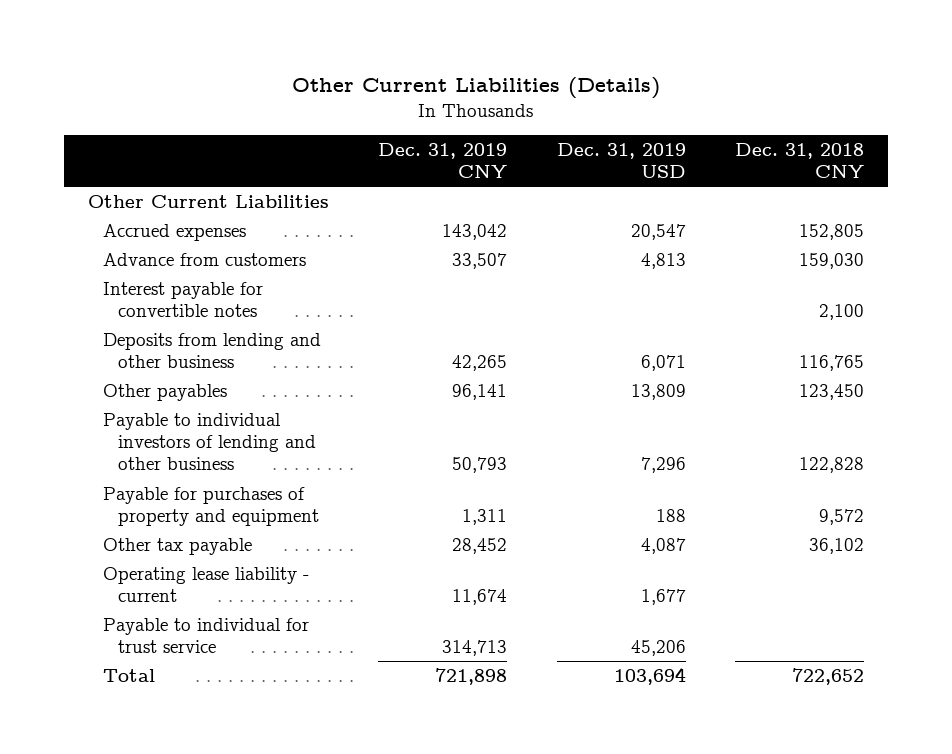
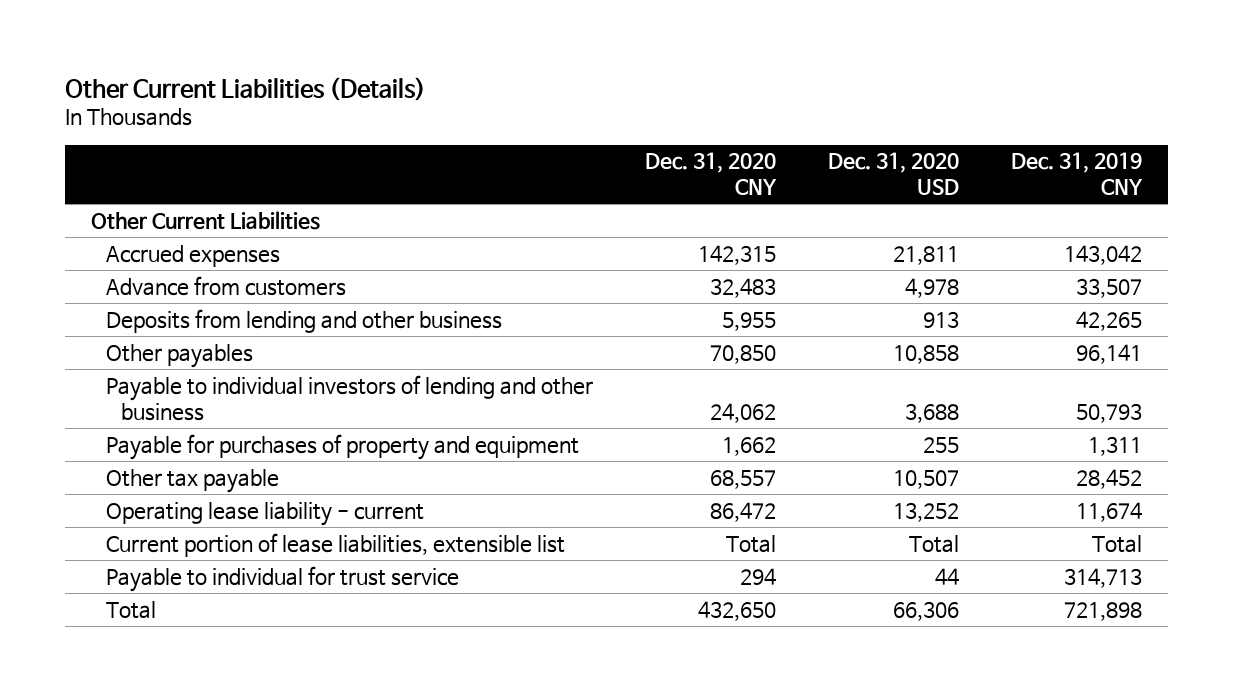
[556,142,686,179] Dec. 31, 2019 USD -> none
[734,142,864,179] Dec. 31, 2018 CNY -> none
none -> [645,152,778,196] Dec. 31, 2020 CNY
none -> [828,152,960,196] Dec. 31, 2020 USD
[102,281,263,318] Interest payable for convertible notes -> none
none -> [106,532,566,557] Current portion of lease liabilities, extensible list

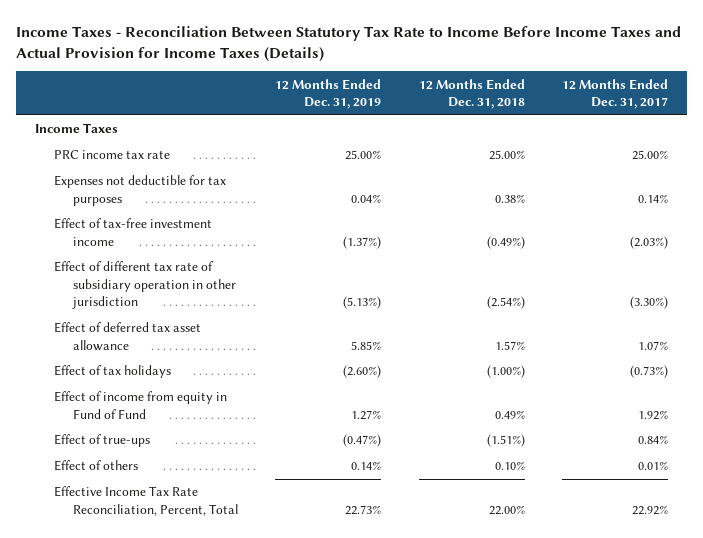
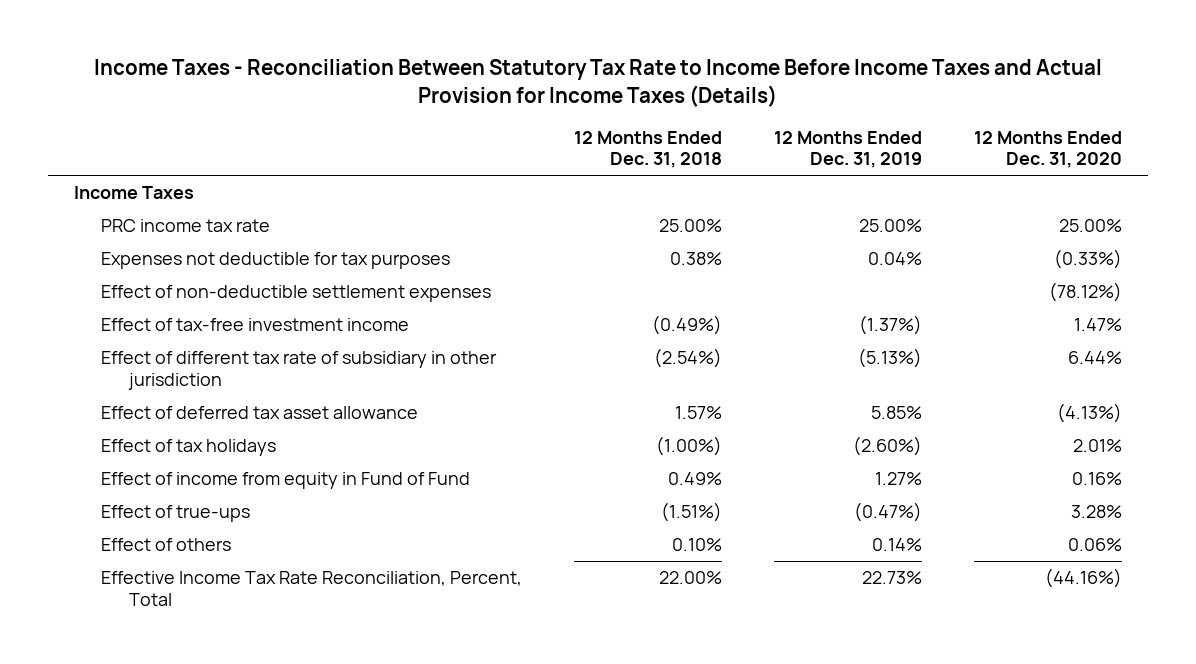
[562,78,669,110] 12 Months Ended Dec. 31, 2017 -> none
none -> [973,130,1122,169] 12 Months Ended Dec. 31, 2020
none -> [101,285,492,303] Effect of non-deductible settlement expenses
[53,261,236,310] Effect of different tax rate of subsidiary operation in other jurisdiction -> [101,351,498,390] Effect of different tax rate of subsidiary in other jurisdiction

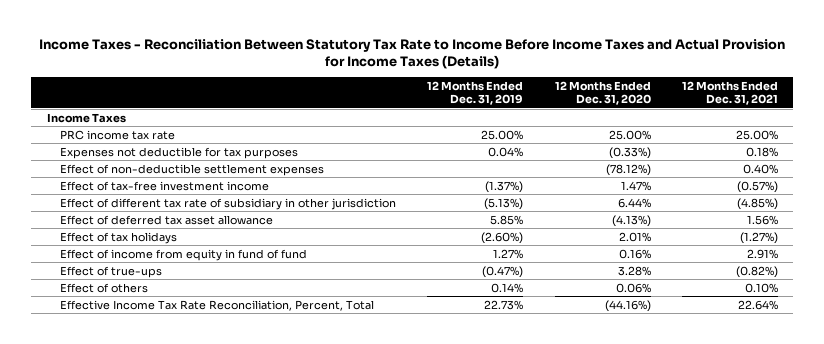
[574,130,723,169] 12 Months Ended Dec. 31, 2018 -> none
none -> [681,81,778,106] 12 Months Ended Dec. 31, 2021
[101,472,471,490] Effect of income from equity in Fund of Fund -> [60,248,308,261] Effect of income from equity in fund of fund

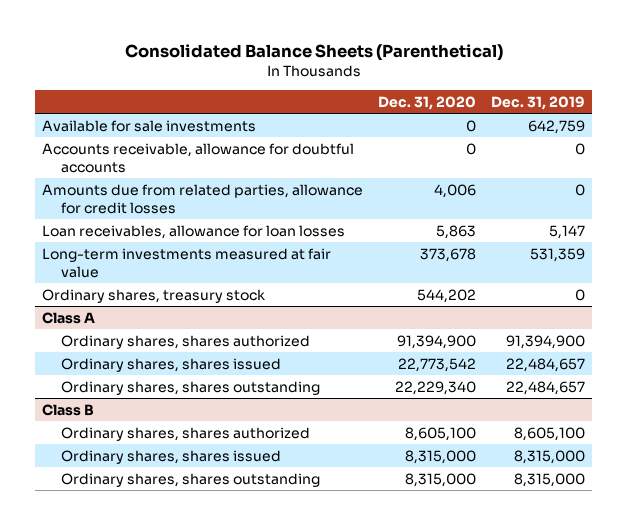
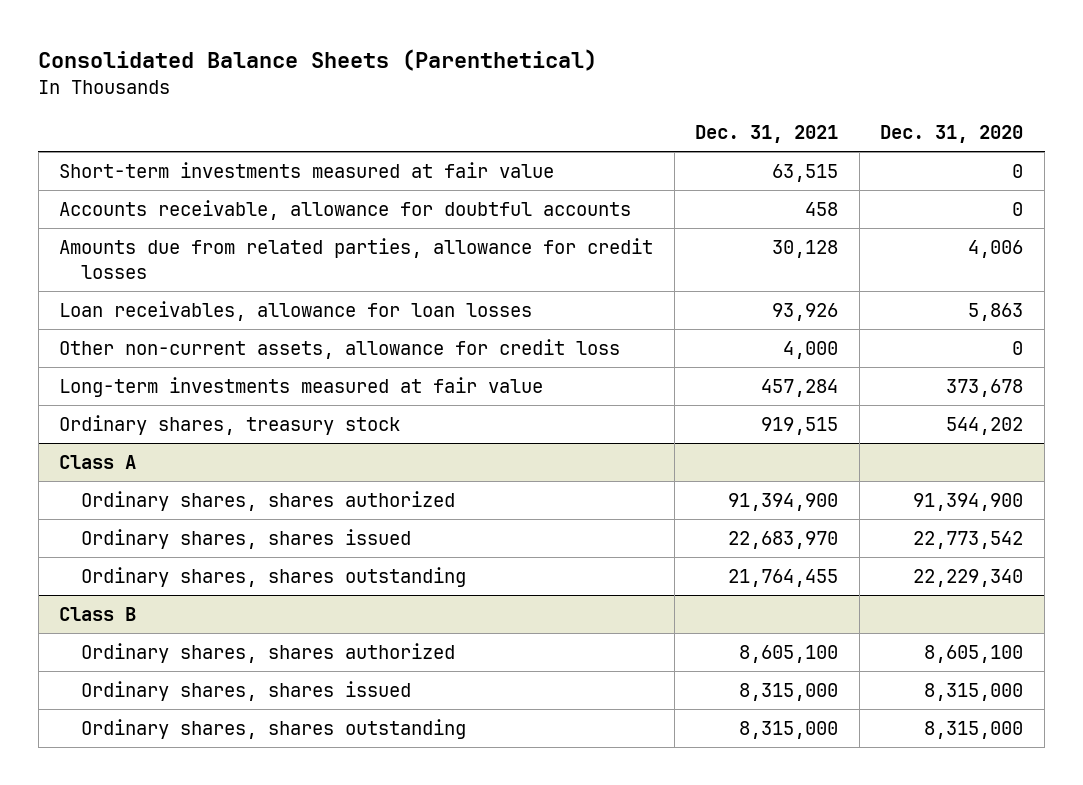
[490,96,585,111] Dec. 31, 2019 -> none
none -> [695,125,839,144] Dec. 31, 2021
[42,119,257,132] Available for sale investments -> none
none -> [59,162,555,179] Short-term investments measured at fair value
none -> [59,339,621,360] Other non-current assets, allowance for credit loss

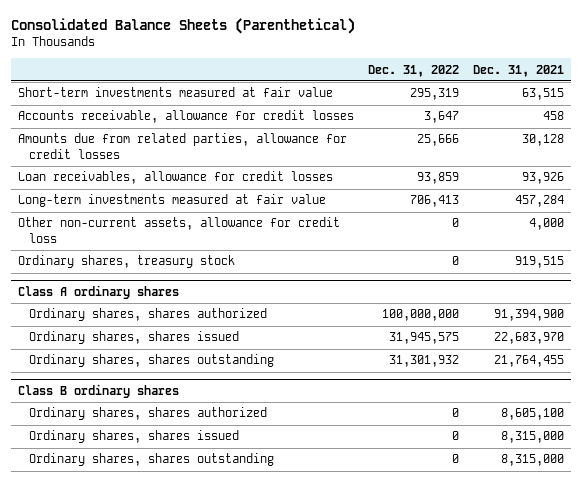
[880,125,1024,144] Dec. 31, 2020 -> none
none -> [367,64,459,77] Dec. 31, 2022
[59,200,632,221] Accounts receivable, allowance for doubtful accounts -> [18,110,355,124] Accounts receivable, allowance for credit losses
[59,301,533,322] Loan receivables, allowance for loan losses -> [18,171,334,185] Loan receivables, allowance for credit losses
[59,339,621,360] Other non-current assets, allowance for credit loss -> [18,217,341,243] Other non-current assets, allowance for credit loss
[59,455,137,470] Class A -> [18,285,180,300] Class A ordinary shares
[59,607,137,622] Class B -> [18,384,180,399] Class B ordinary shares

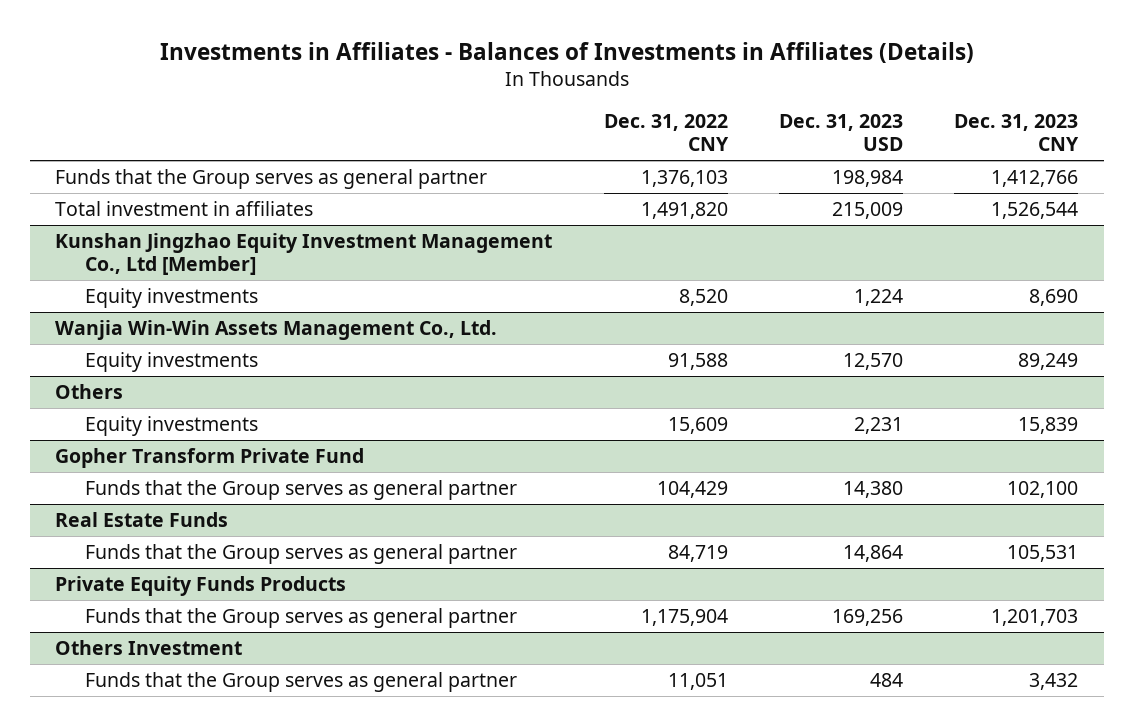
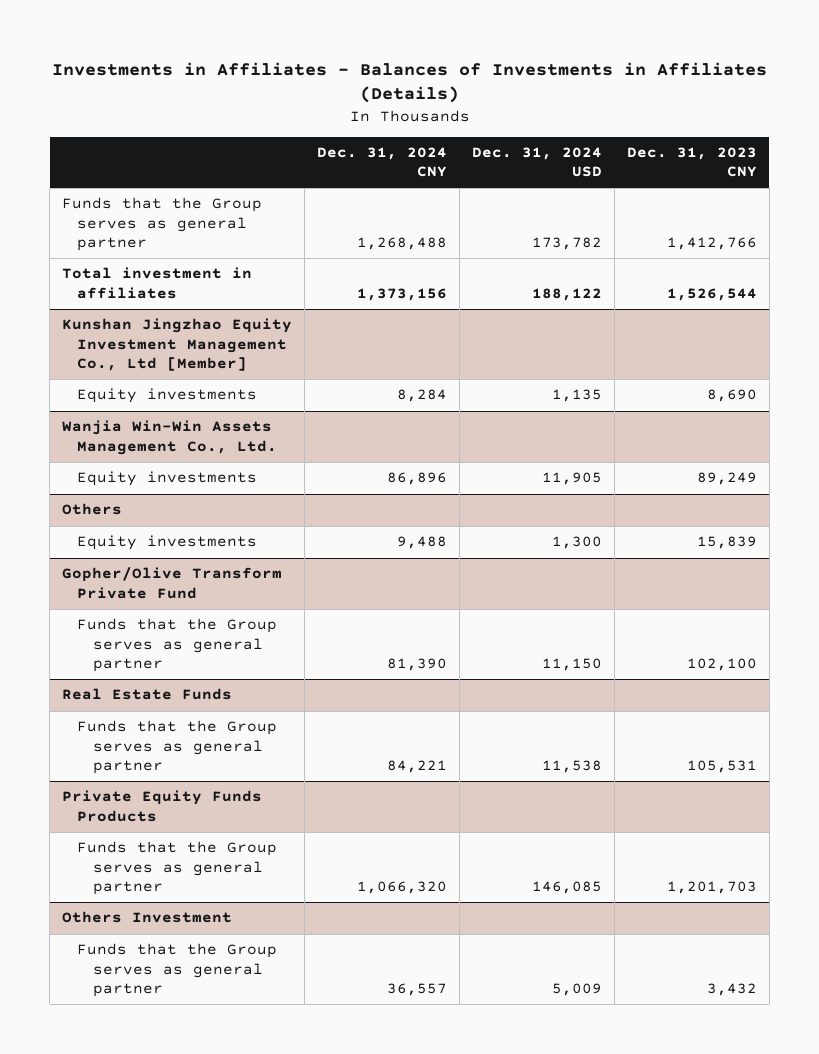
[603,114,729,152] Dec. 31, 2022 CNY -> none
[778,114,903,152] Dec. 31, 2023 USD -> none
none -> [317,147,448,178] Dec. 31, 2024 CNY
none -> [472,147,603,178] Dec. 31, 2024 USD
[55,447,365,468] Gopher Transform Private Fund -> [62,567,283,599] Gopher/Olive Transform Private Fund

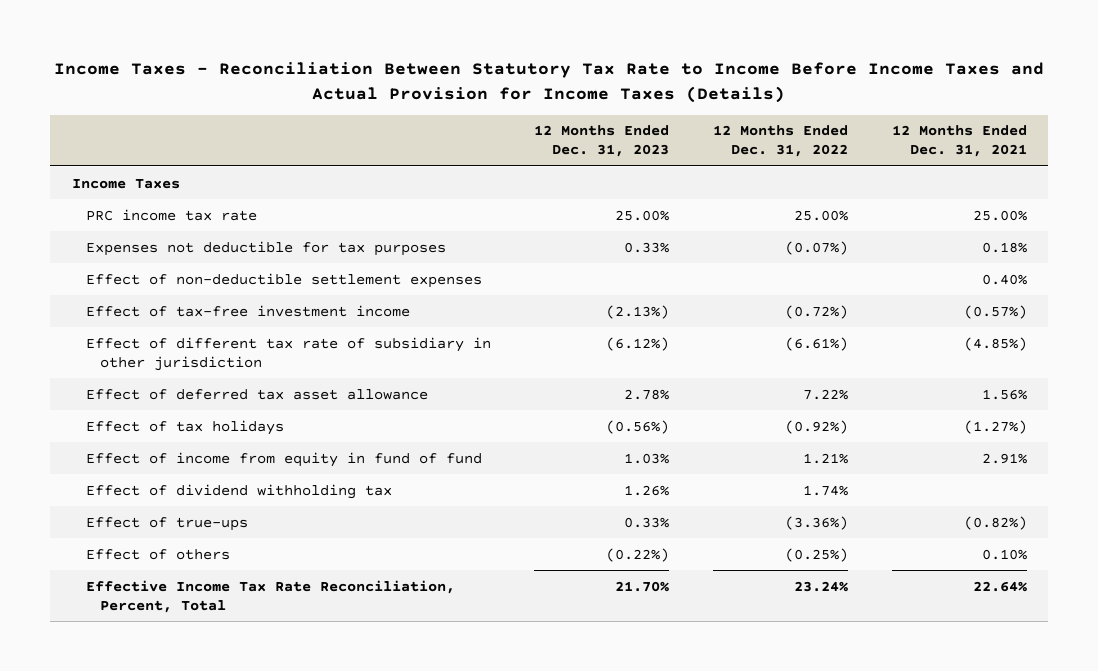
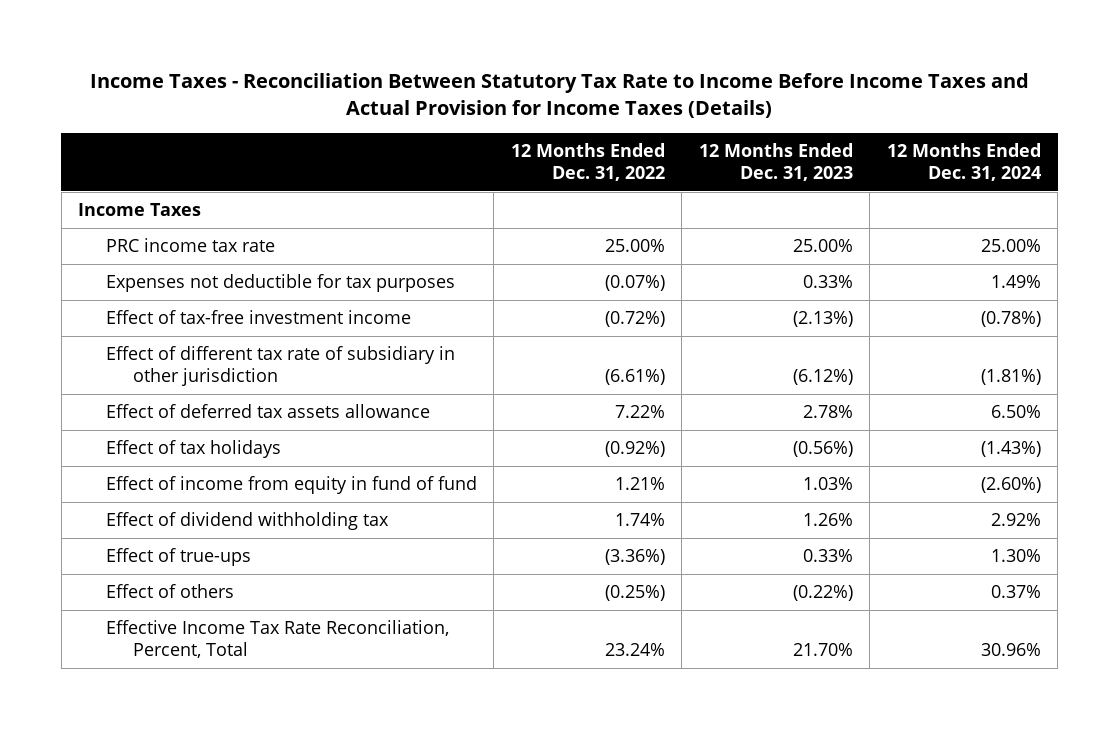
[891,125,1027,158] 12 Months Ended Dec. 31, 2021 -> none
none -> [886,143,1041,182] 12 Months Ended Dec. 31, 2024
[85,272,482,288] Effect of non-deductible settlement expenses -> none
[85,388,428,400] Effect of deferred tax asset allowance -> [105,404,430,419] Effect of deferred tax assets allowance

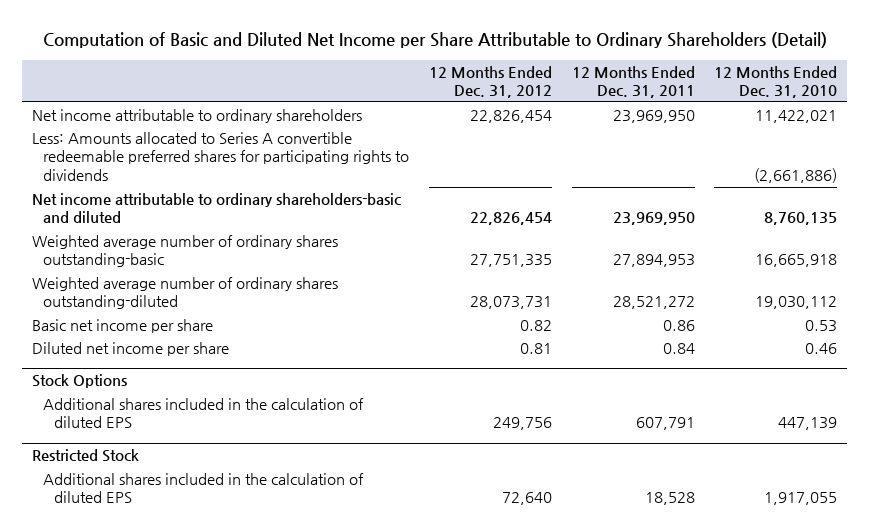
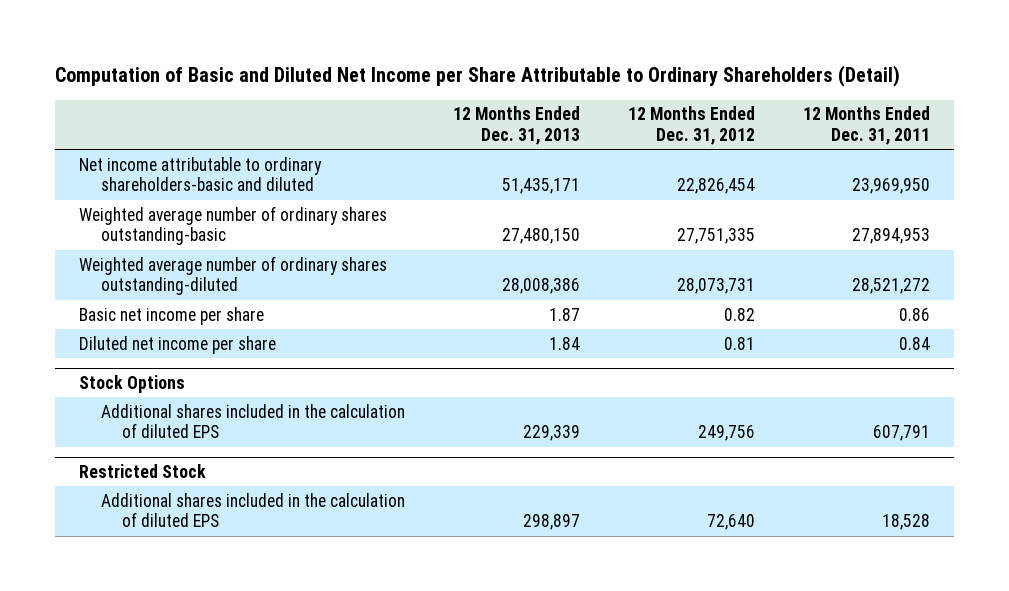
[714,65,838,99] 12 Months Ended Dec. 31, 2010 -> none
none -> [452,106,580,146] 12 Months Ended Dec. 31, 2013
[31,108,362,123] Net income attributable to ordinary shareholders -> none
[31,131,409,182] Less: Amounts allocated to Series A convertible redeemable preferred shares for participating rights to dividends -> none

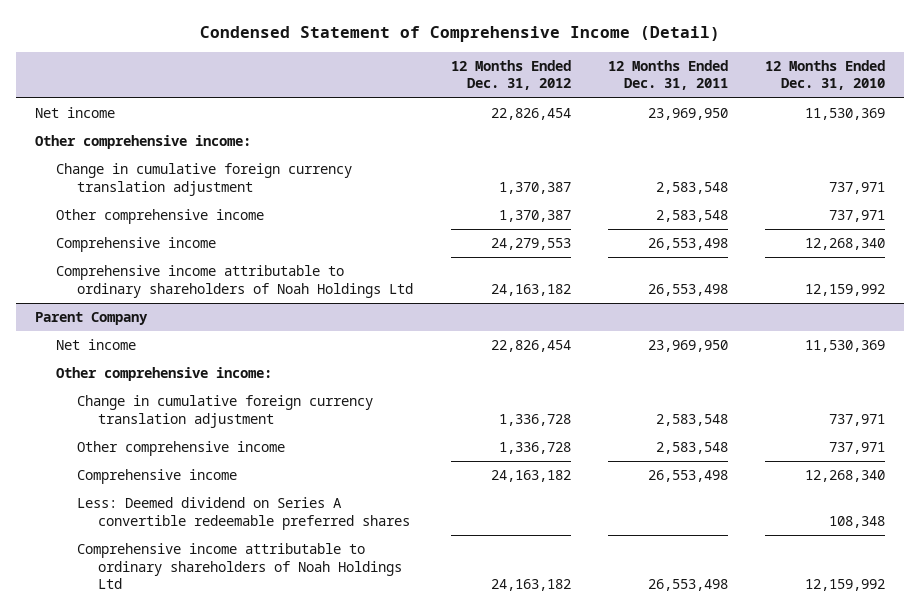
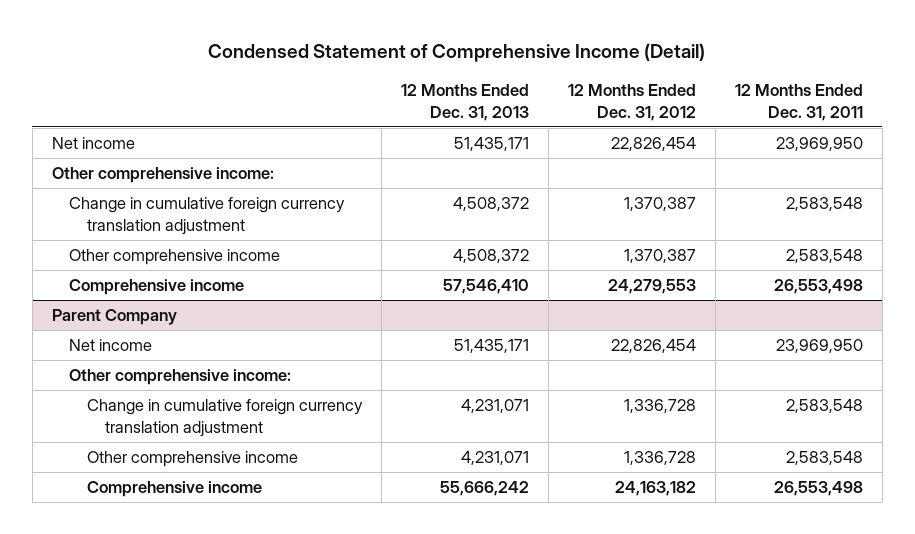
[765,59,886,91] 12 Months Ended Dec. 31, 2010 -> none
none -> [400,84,529,121] 12 Months Ended Dec. 31, 2013
[56,265,414,298] Comprehensive income attributable to ordinary shareholders of Noah Holdings Ltd -> none
[77,497,411,530] Less: Deemed dividend on Series A convertible redeemable preferred shares -> none
[77,543,403,590] Comprehensive income attributable to ordinary shareholders of Noah Holdings Ltd -> none

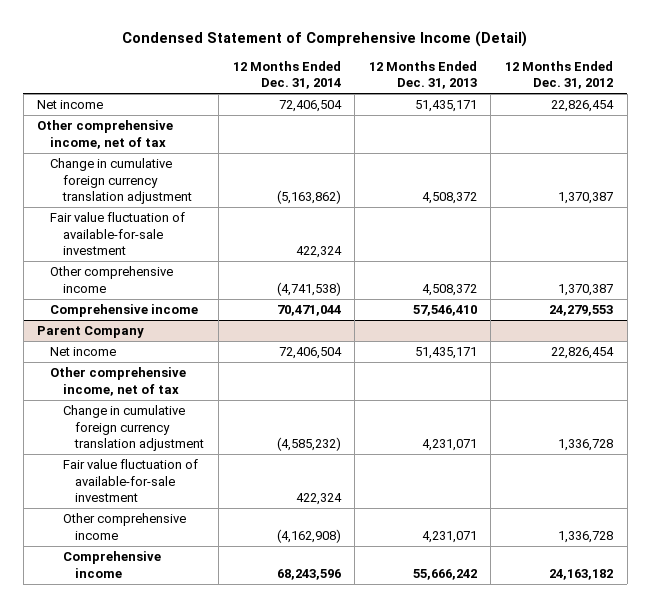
[734,84,863,121] 12 Months Ended Dec. 31, 2011 -> none
none -> [232,60,341,90] 12 Months Ended Dec. 31, 2014
[51,167,274,184] Other comprehensive income: -> [37,120,174,149] Other comprehensive income, net of tax
none -> [49,212,185,255] Fair value fluctuation of available-for-sale investment
[69,369,292,386] Other comprehensive income: -> [49,367,186,396] Other comprehensive income, net of tax
none -> [62,459,198,502] Fair value fluctuation of available-for-sale investment

